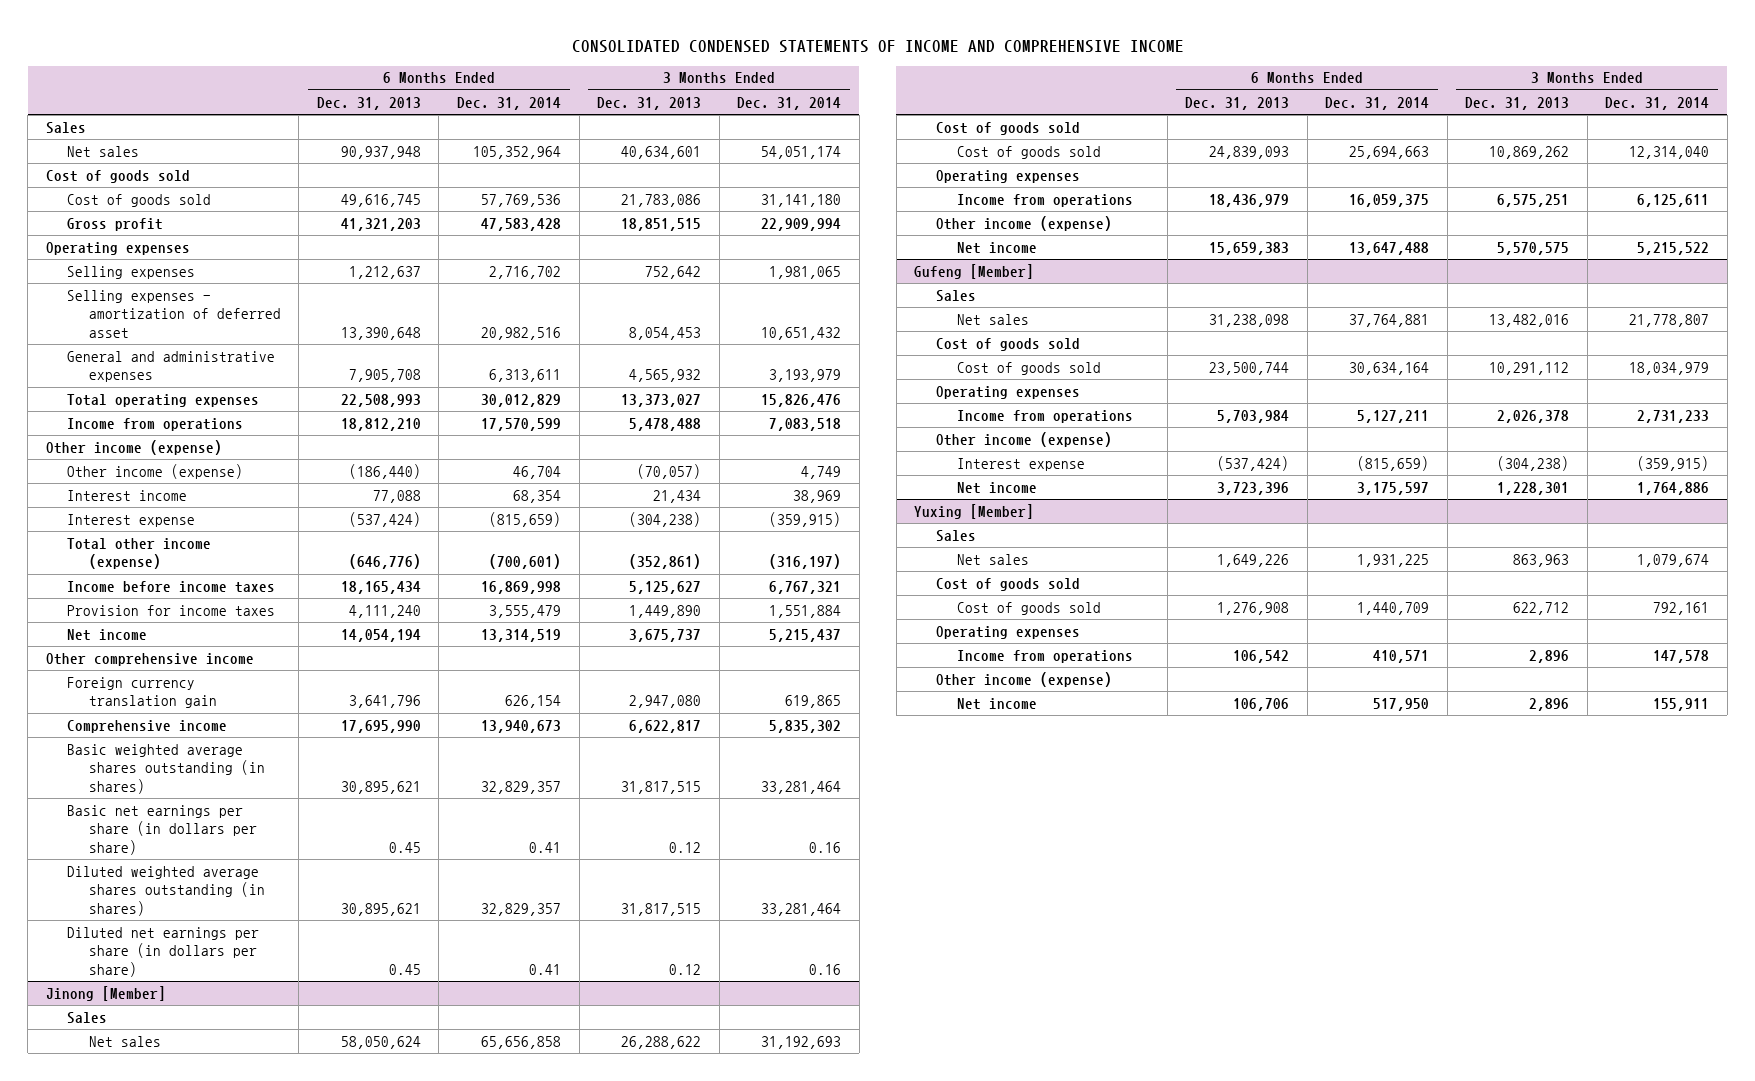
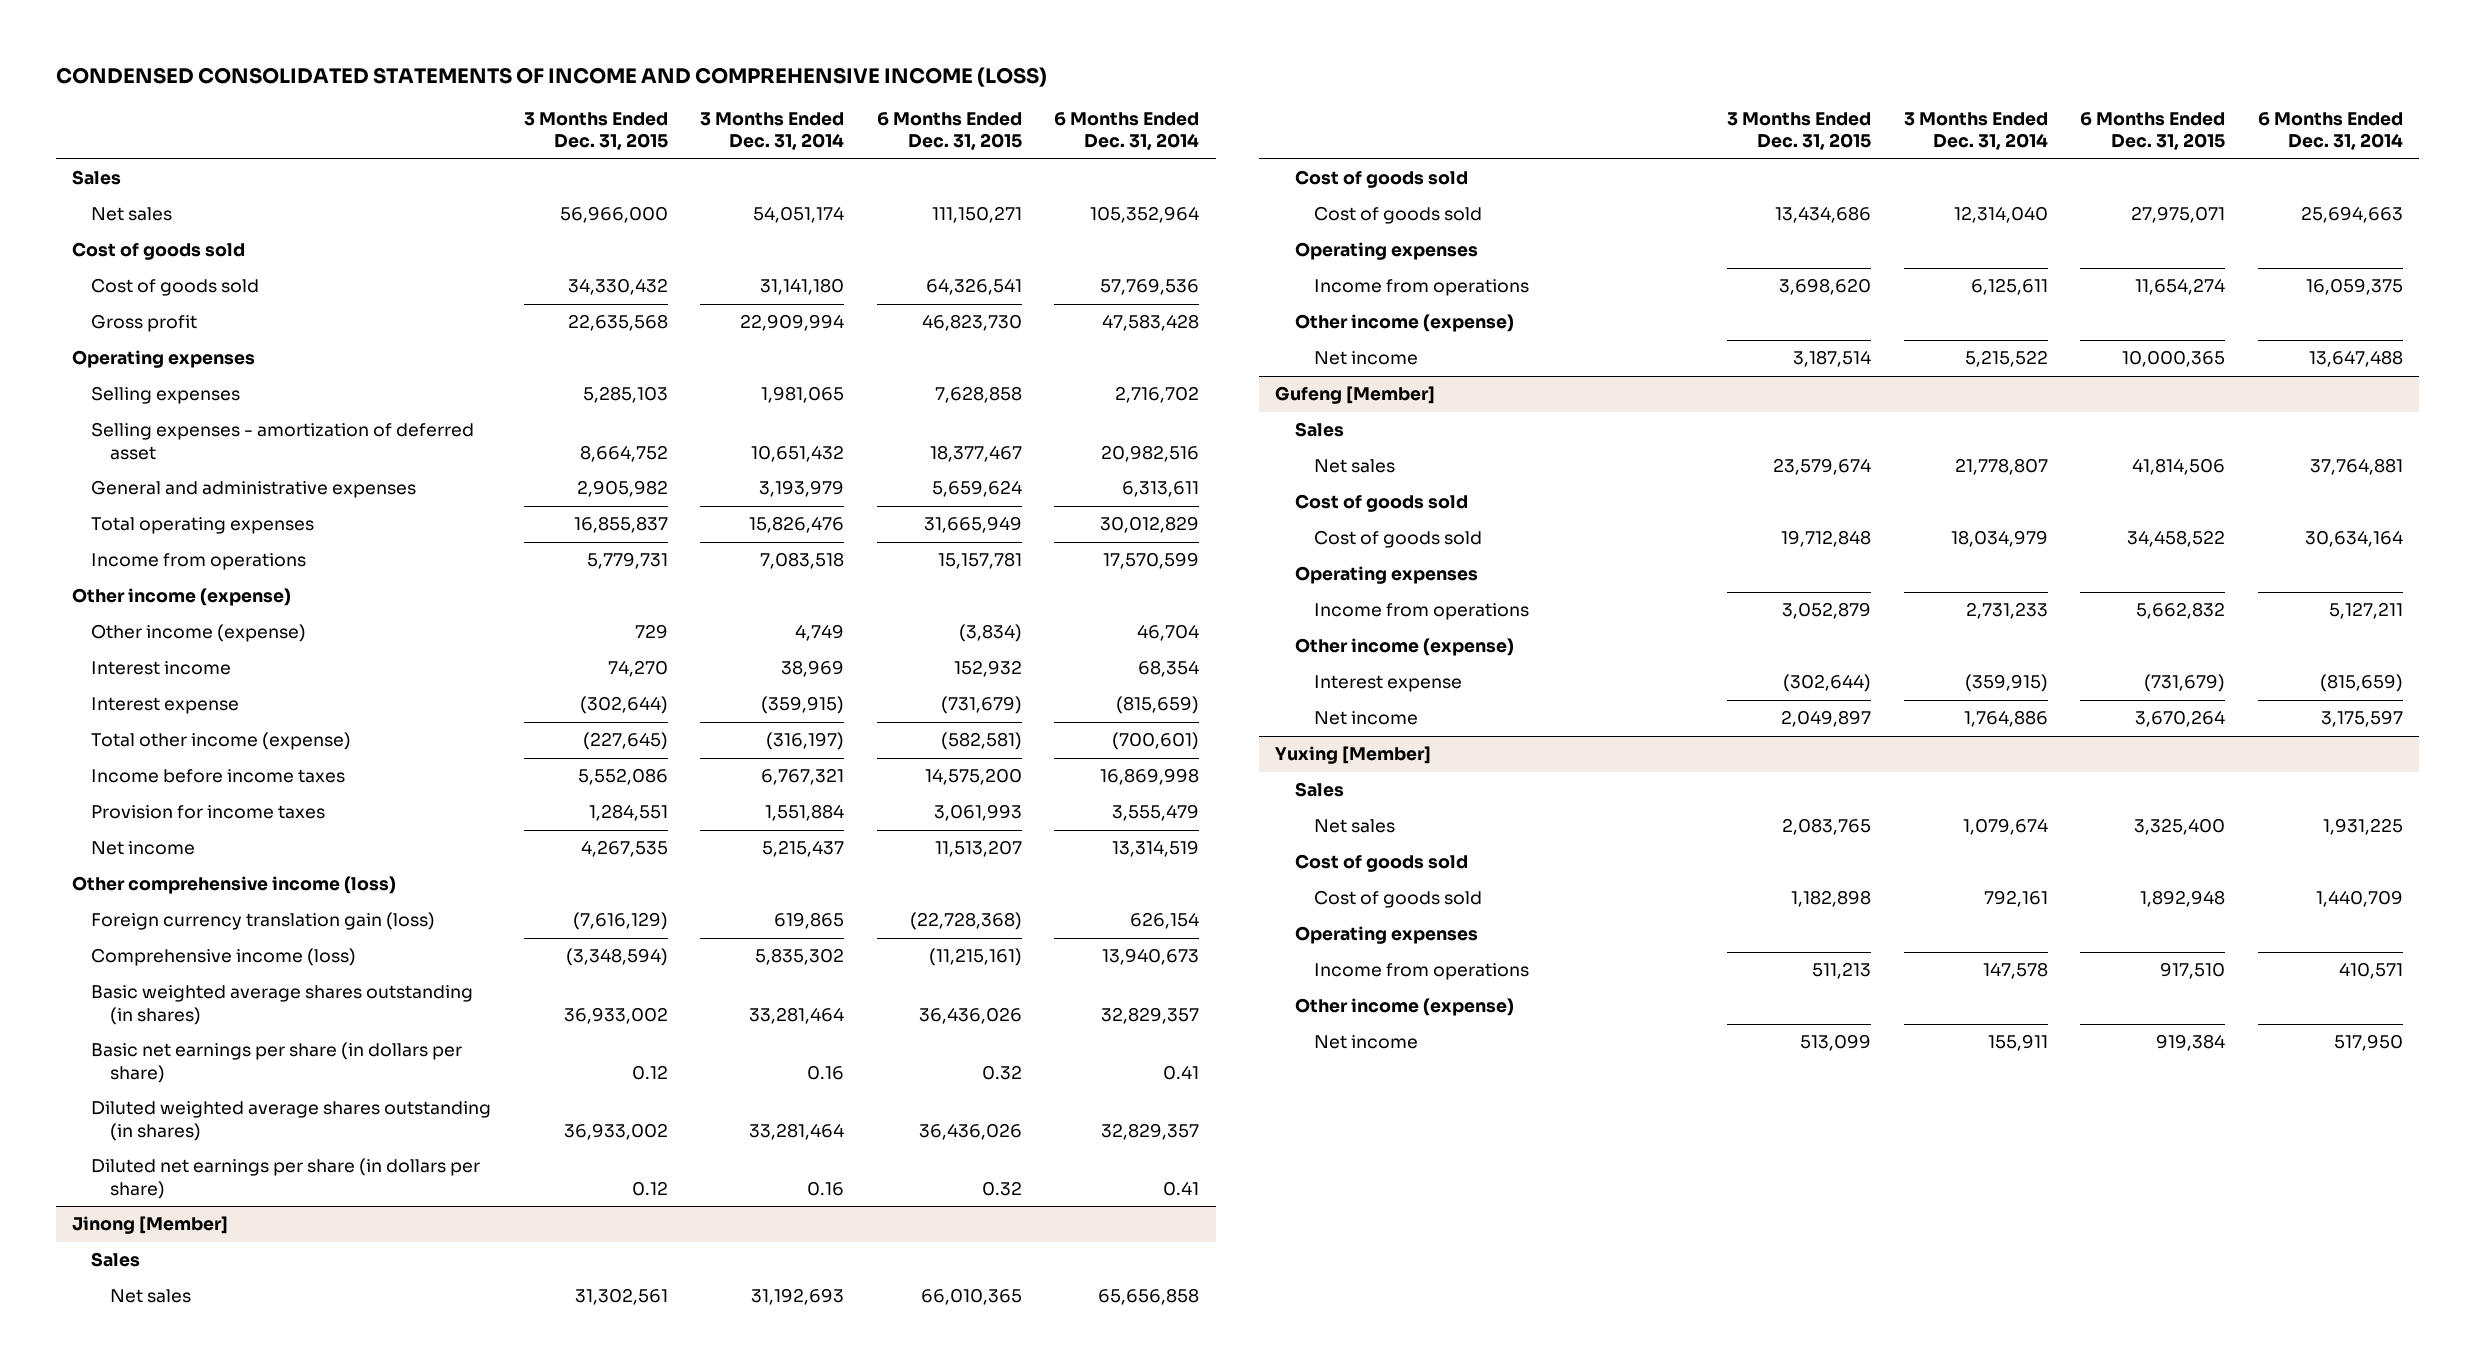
[571,39,1184,53] CONSOLIDATED CONDENSED STATEMENTS OF INCOME AND COMPREHENSIVE INCOME -> [55,67,1047,88] CONDENSED CONSOLIDATED STATEMENTS OF INCOME AND COMPREHENSIVE INCOME (LOSS)
[316,96,421,110] Dec. 31, 2013 -> none
[597,96,702,110] Dec. 31, 2013 -> none
none -> [523,111,668,151] 3 Months Ended Dec. 31, 2015
none -> [876,111,1022,151] 6 Months Ended Dec. 31, 2015
[45,652,254,666] Other comprehensive income -> [72,876,397,895] Other comprehensive income (loss)
[67,676,217,709] Foreign currency translation gain -> [91,912,436,931] Foreign currency translation gain (loss)
[67,719,228,733] Comprehensive income -> [91,948,357,967] Comprehensive income (loss)

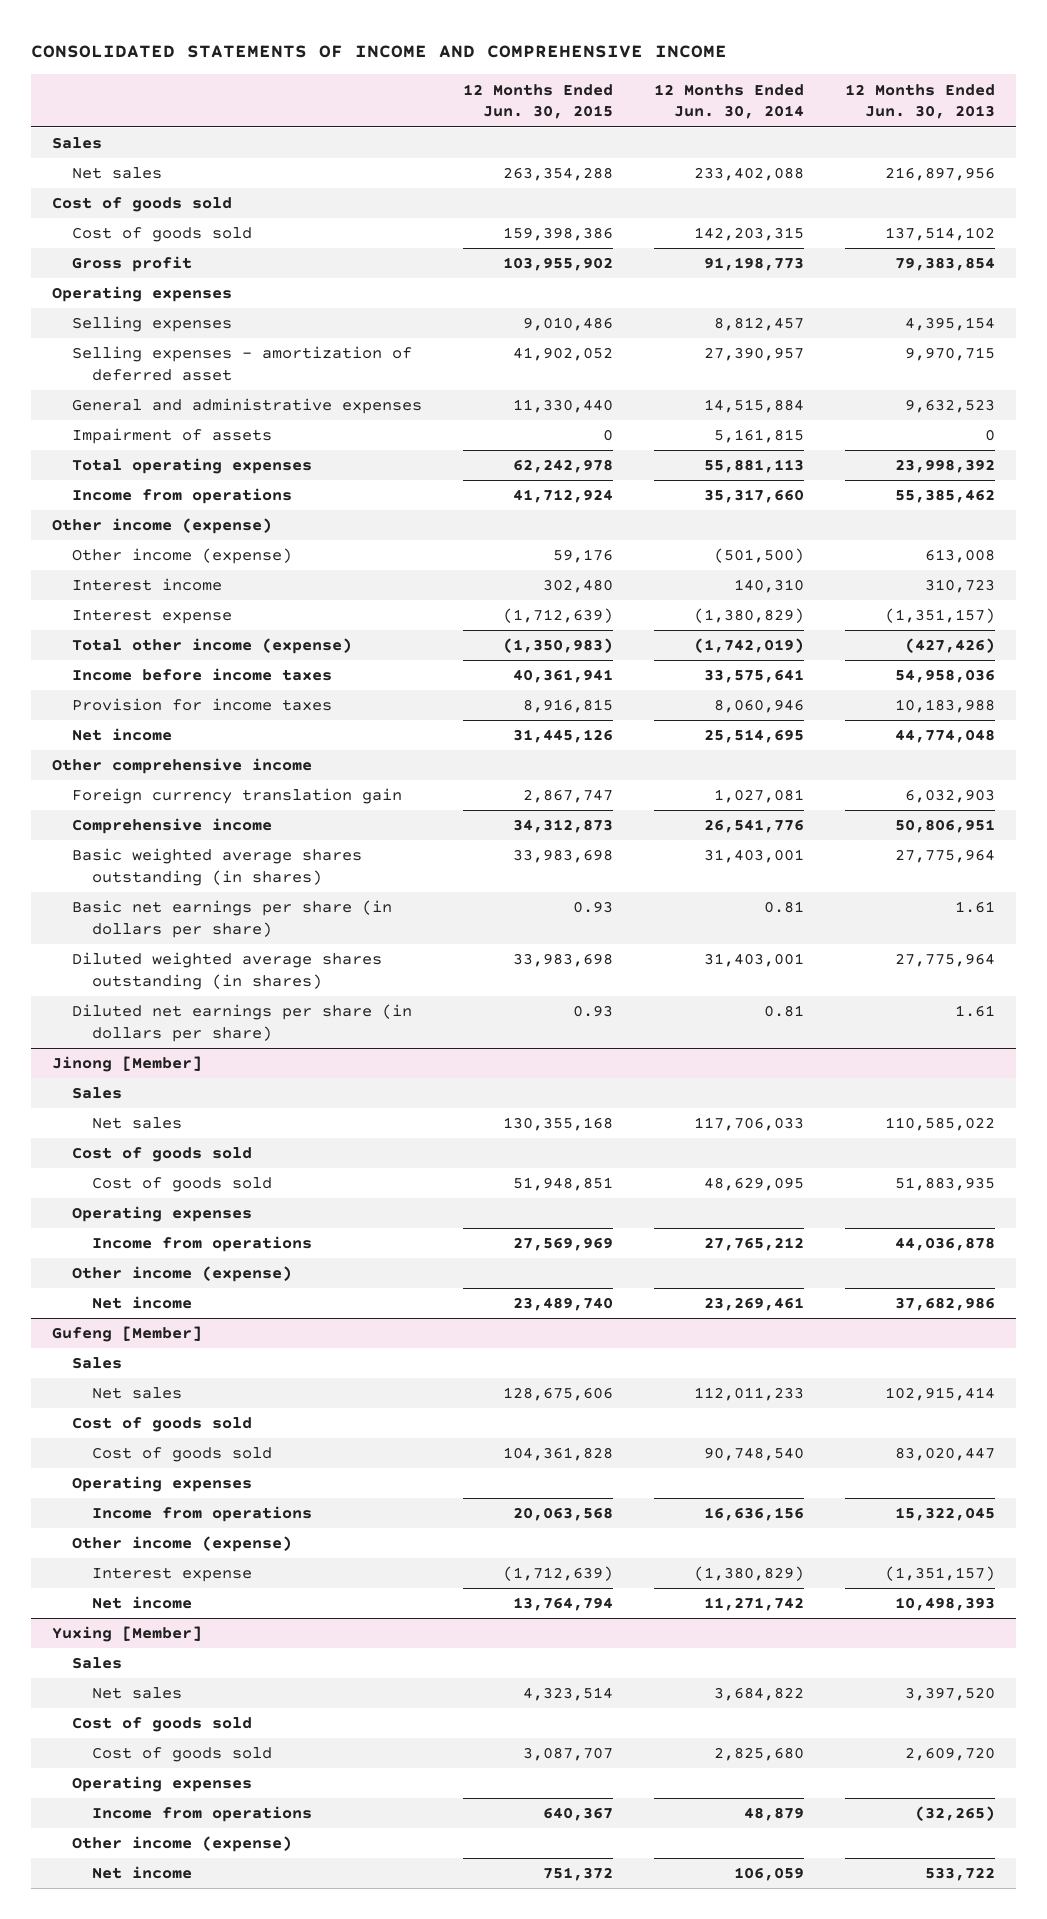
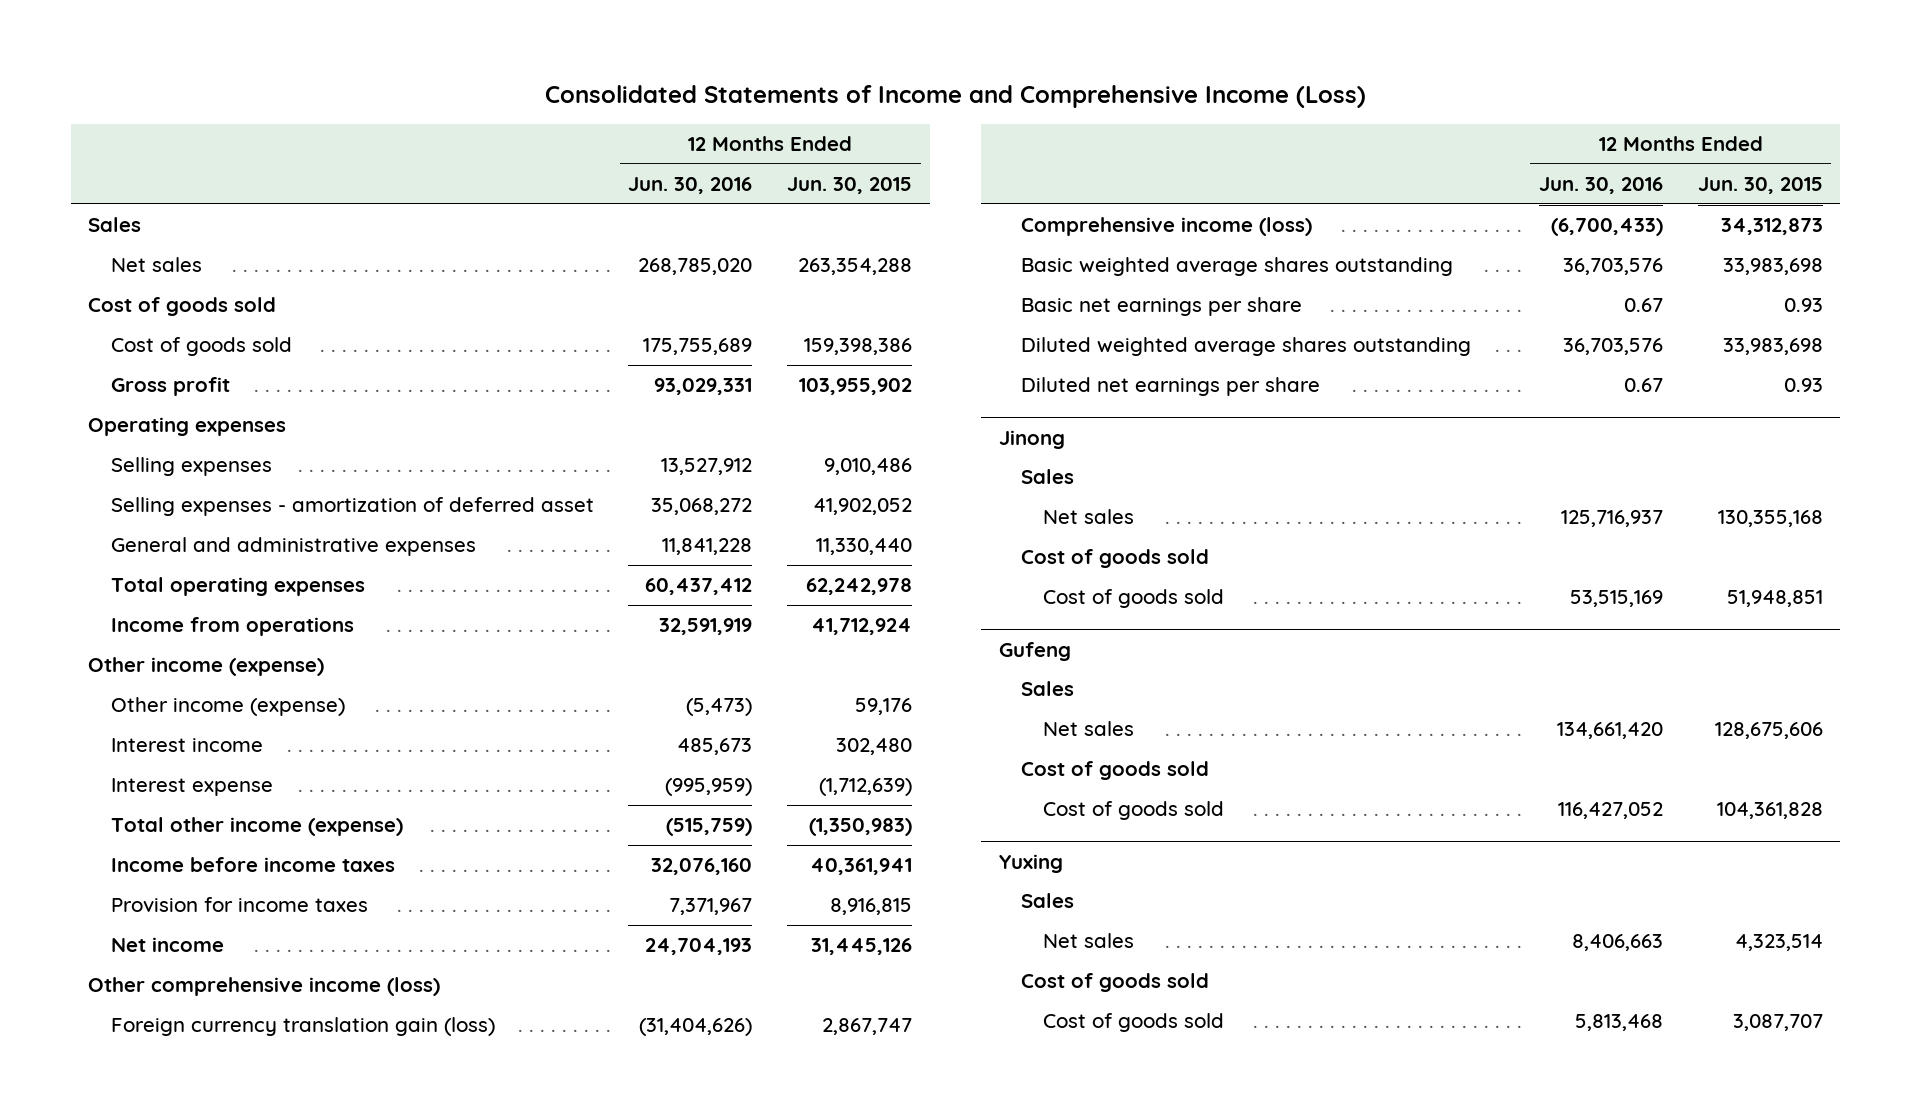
[31,45,728,59] CONSOLIDATED STATEMENTS OF INCOME AND COMPREHENSIVE INCOME -> [544,85,1366,109] Consolidated Statements of Income and Comprehensive Income (Loss)
[654,83,805,120] 12 Months Ended Jun. 30, 2014 -> none
[845,83,996,120] 12 Months Ended Jun. 30, 2013 -> none
none -> [628,177,753,195] Jun. 30, 2016
[71,428,272,445] Impairment of assets -> none
[51,758,312,775] Other comprehensive income -> [88,977,441,997] Other comprehensive income (loss)
[71,788,402,805] Foreign currency translation gain -> [110,1017,495,1037] Foreign currency translation gain (loss)
[71,818,272,835] Comprehensive income -> [1021,217,1313,237] Comprehensive income (loss)
[71,848,362,887] Basic weighted average shares outstanding (in shares) -> [1021,257,1454,277] Basic weighted average shares outstanding
[71,900,392,939] Basic net earnings per share (in dollars per share) -> [1021,297,1303,317] Basic net earnings per share
[71,952,382,991] Diluted weighted average shares outstanding (in shares) -> [1021,337,1472,357] Diluted weighted average shares outstanding
[71,1004,412,1043] Diluted net earnings per share (in dollars per share) -> [1021,377,1321,397] Diluted net earnings per share
[51,1056,202,1073] Jinong [Member] -> [998,429,1065,449] Jinong
[71,1206,252,1223] Operating expenses -> none
[91,1236,312,1253] Income from operations -> none
[71,1266,292,1283] Other income (expense) -> none
[91,1296,192,1310] Net income -> none
[51,1326,202,1343] Gufeng [Member] -> [998,641,1071,661] Gufeng
[71,1476,252,1493] Operating expenses -> none
[91,1506,312,1523] Income from operations -> none
[71,1536,292,1553] Other income (expense) -> none
[91,1567,252,1583] Interest expense -> none
[91,1596,192,1610] Net income -> none
[51,1626,202,1643] Yuxing [Member] -> [998,853,1063,873] Yuxing
[71,1776,252,1793] Operating expenses -> none
[91,1806,312,1823] Income from operations -> none
[71,1836,292,1853] Other income (expense) -> none
[91,1866,192,1880] Net income -> none

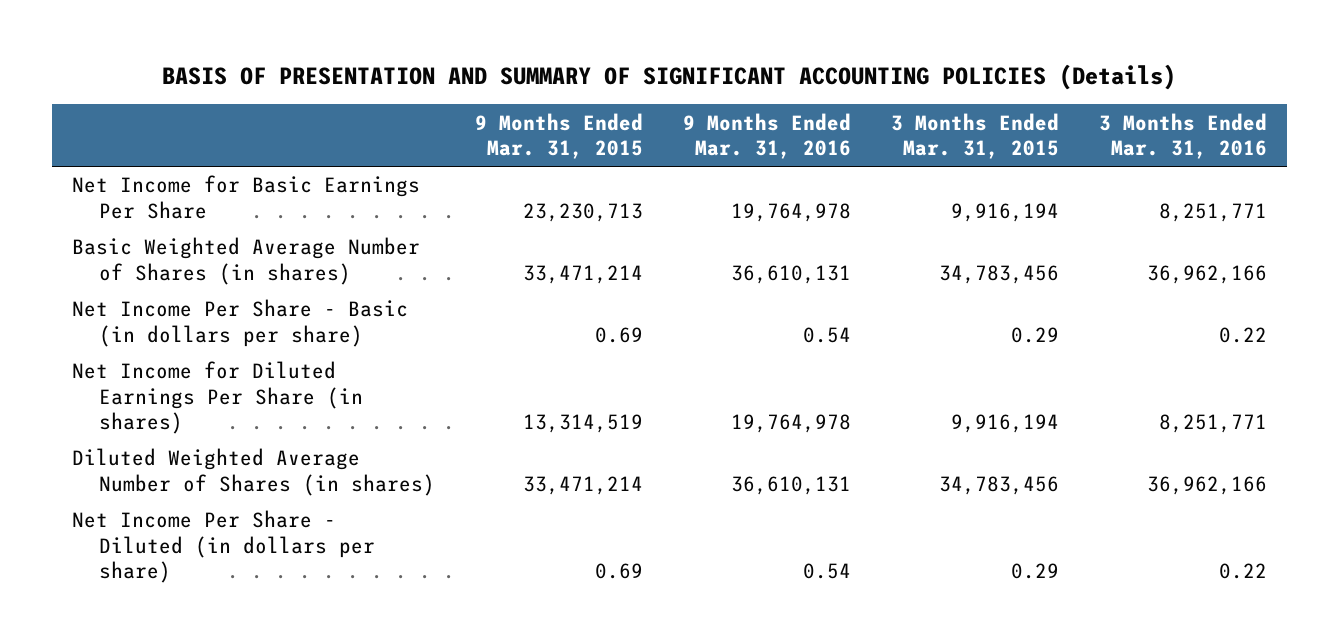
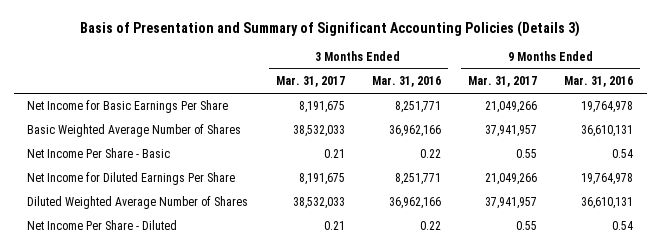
[162,63,1177,90] BASIS OF PRESENTATION AND SUMMARY OF SIGNIFICANT ACCOUNTING POLICIES (Details) -> [80,20,581,37] Basis of Presentation and Summary of Significant Accounting Policies (Details 3)
[474,112,643,160] 9 Months Ended Mar. 31, 2015 -> none
[890,112,1059,160] 3 Months Ended Mar. 31, 2015 -> none
none -> [275,76,345,88] Mar. 31, 2017
none -> [468,76,538,88] Mar. 31, 2017
[71,237,420,285] Basic Weighted Average Number of Shares (in shares) -> [27,124,242,138] Basic Weighted Average Number of Shares
[71,299,408,347] Net Income Per Share - Basic (in dollars per share) -> [27,148,171,159] Net Income Per Share - Basic
[71,361,363,435] Net Income for Diluted Earnings Per Share (in shares) -> [27,172,236,186] Net Income for Diluted Earnings Per Share
[71,448,435,496] Diluted Weighted Average Number of Shares (in shares) -> [27,196,249,210] Diluted Weighted Average Number of Shares
[71,510,375,584] Net Income Per Share - Diluted (in dollars per share) -> [27,220,178,231] Net Income Per Share - Diluted

